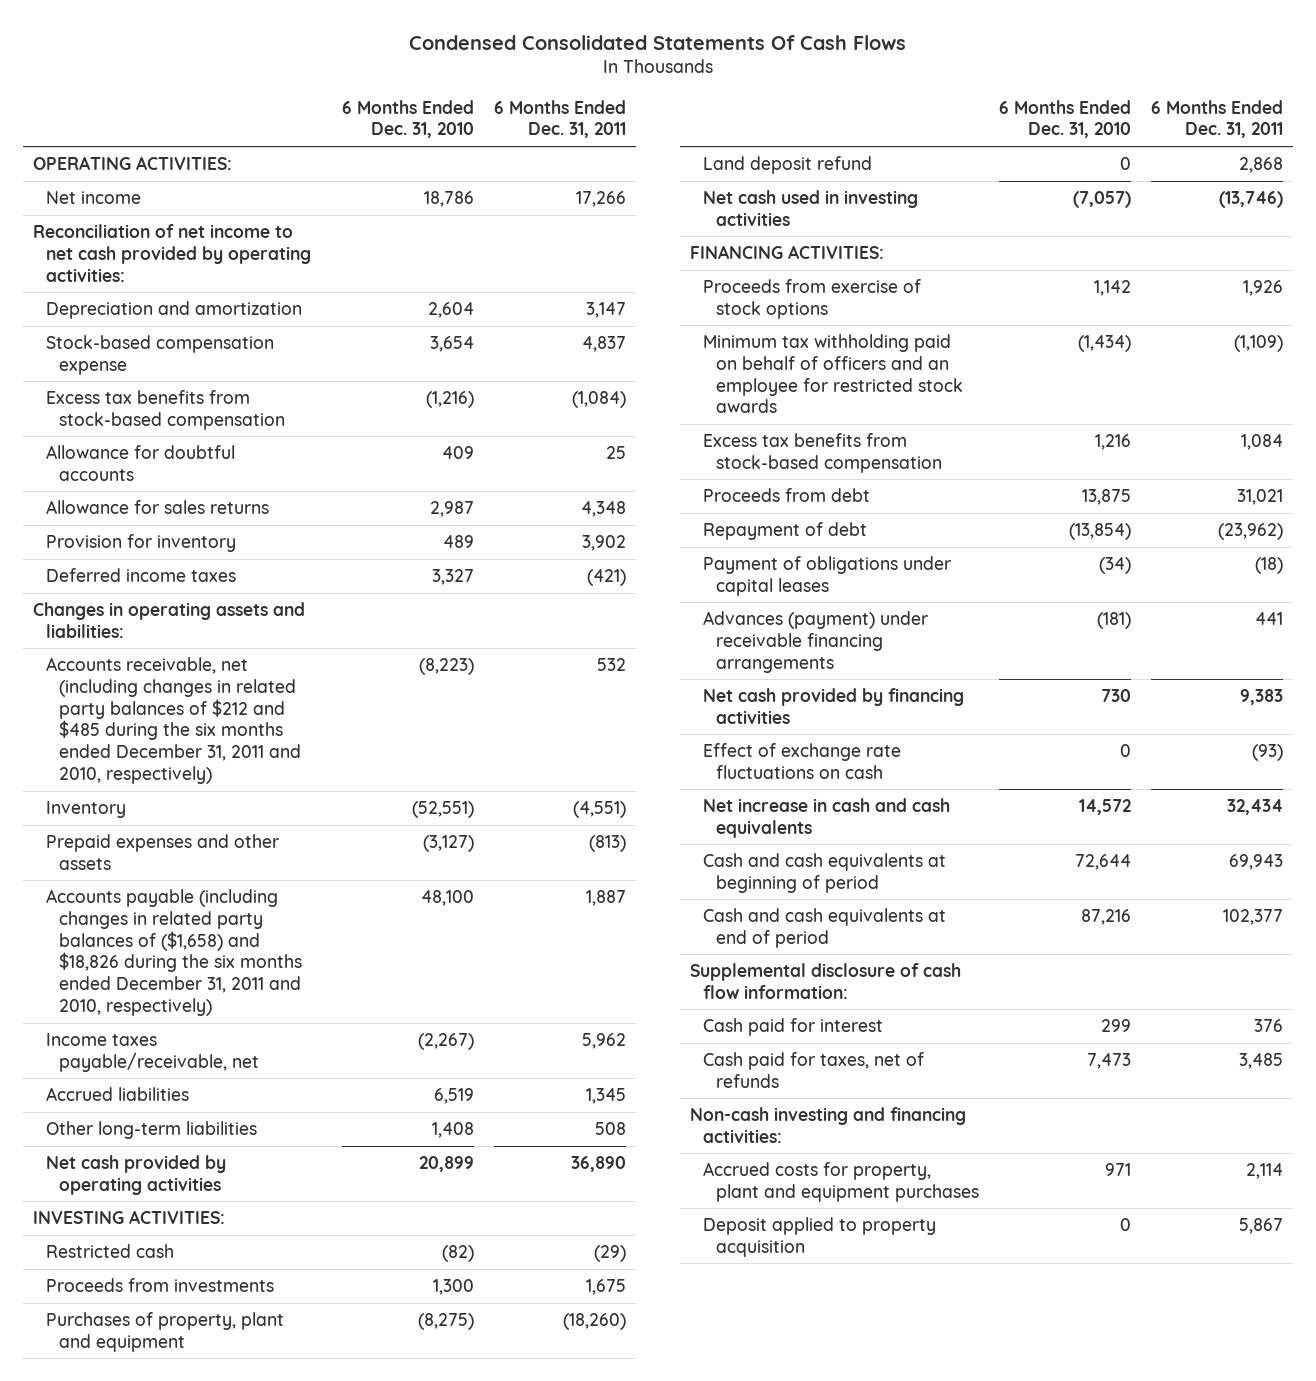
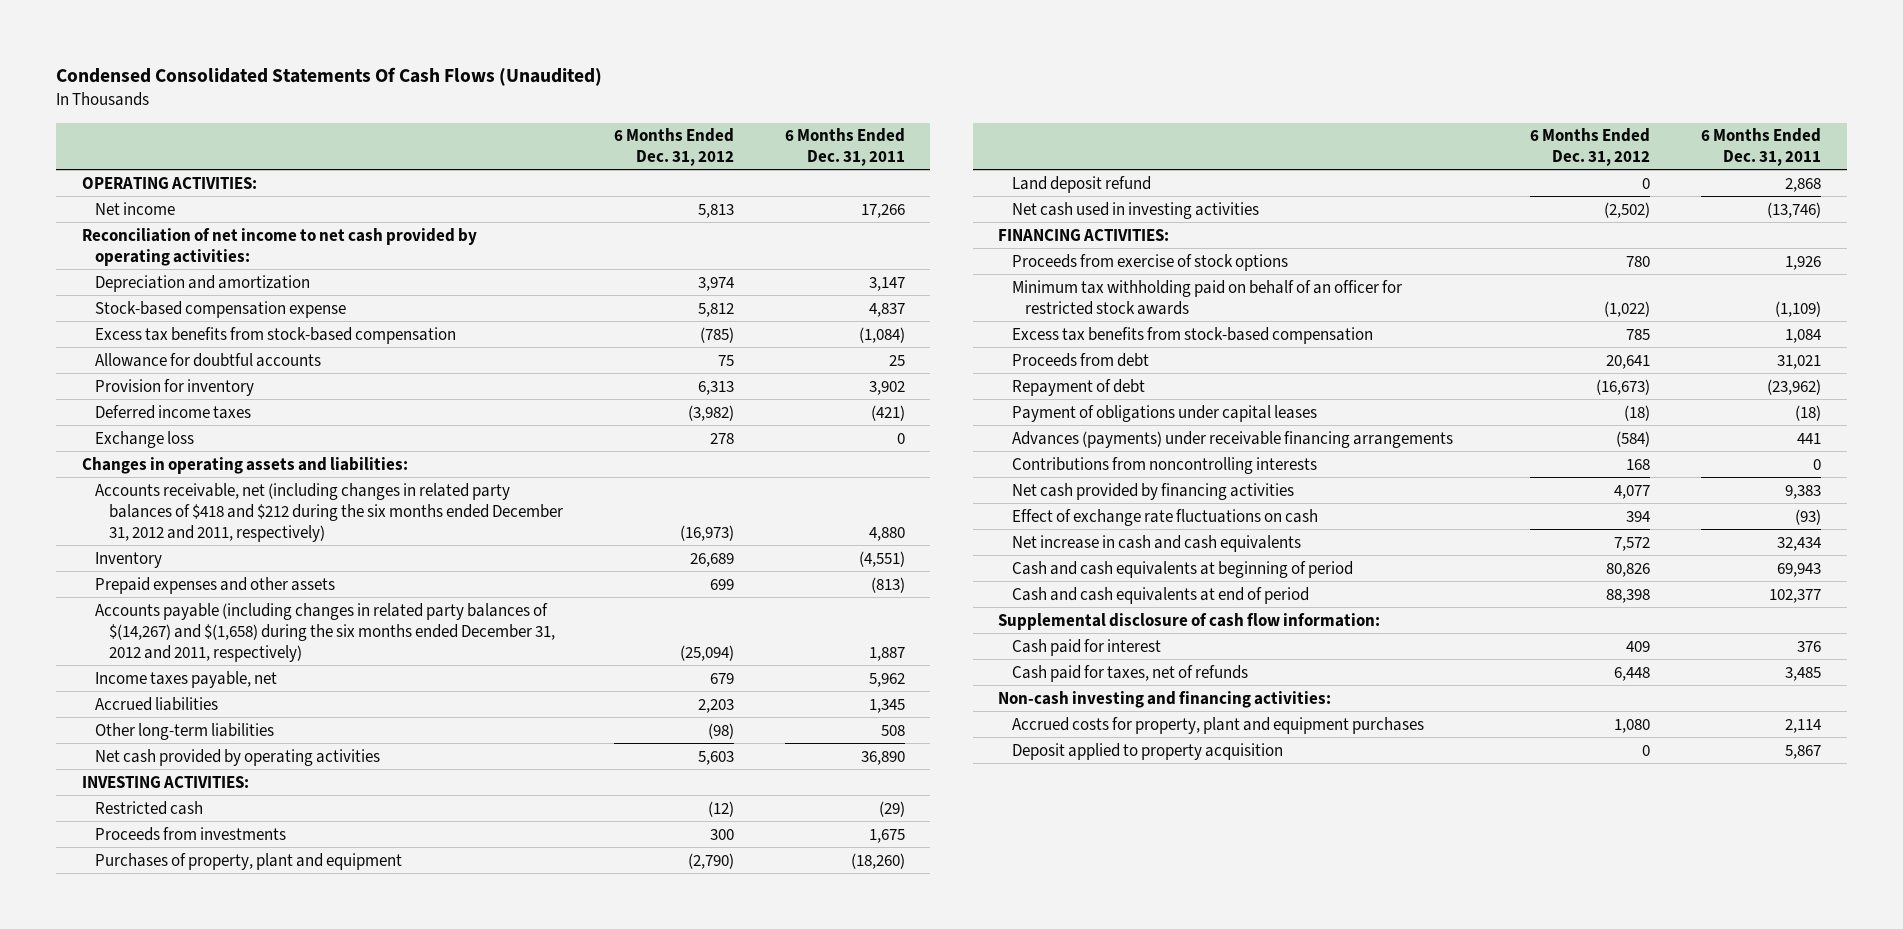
[409,34,907,50] Condensed Consolidated Statements Of Cash Flows -> [56,67,603,87] Condensed Consolidated Statements Of Cash Flows (Unaudited)
[342,99,475,139] 6 Months Ended Dec. 31, 2010 -> none
none -> [613,128,734,167] 6 Months Ended Dec. 31, 2012
[46,499,270,514] Allowance for sales returns -> none
none -> [95,430,195,448] Exchange loss
[46,656,302,785] Accounts receivable, net (including changes in related party balances of $212 and $485 during the six months ended December 31, 2011 and 2010, respectively) -> [95,482,563,542] Accounts receivable, net (including changes in related party balances of $418 and $212 during the six months ended December 31, 2012 and 2011, respectively)
[597,657,627,671] 532 -> [868,526,905,541] 4,880
[46,888,303,1017] Accounts payable (including changes in related party balances of ($1,658) and $18,826 during the six months ended December 31, 2011 and 2010, respectively) -> [95,602,555,662] Accounts payable (including changes in related party balances of $(14,267) and $(1,658) during the six months ended December 31, 2012 and 2011, respectively)
[46,1032,260,1072] Income taxes payable/receivable, net -> [95,670,278,688] Income taxes payable, net
[702,333,964,414] Minimum tax withholding paid on behalf of officers and an employee for restricted stock awards -> [1011,279,1402,315] Minimum tax withholding paid on behalf of an officer for restricted stock awards
[702,610,928,673] Advances (payment) under receivable financing arrangements -> [1011,430,1453,448] Advances (payments) under receivable financing arrangements
none -> [1011,456,1317,474] Contributions from noncontrolling interests

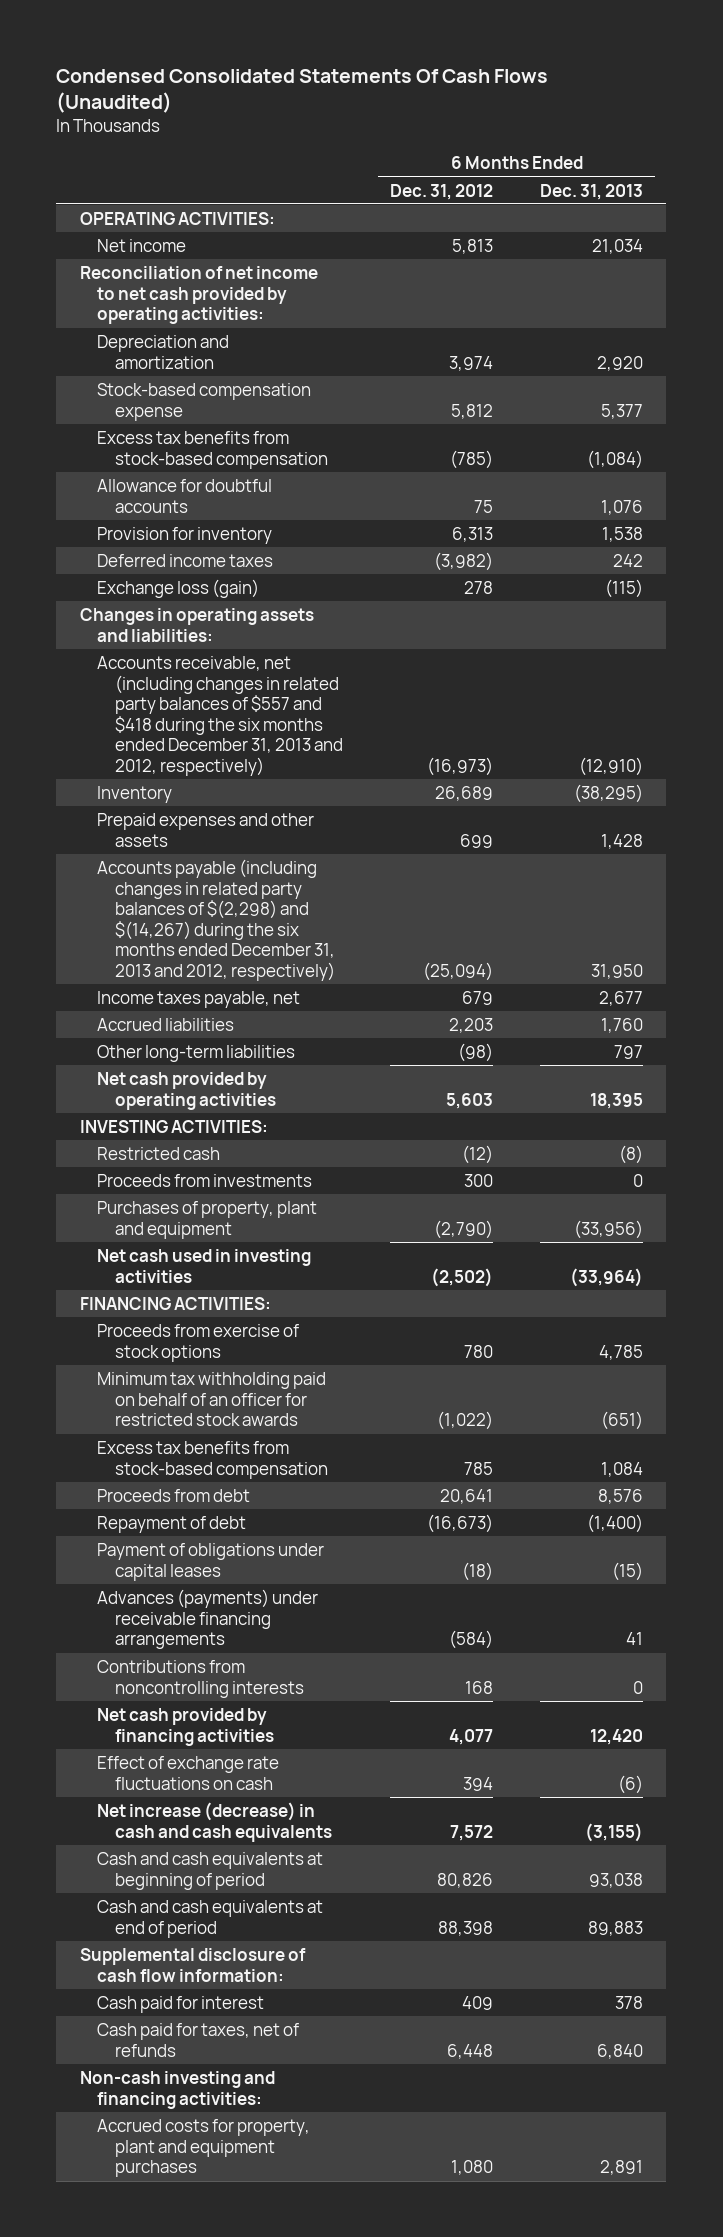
[784,128,905,167] 6 Months Ended Dec. 31, 2011 -> none
none -> [539,183,643,200] Dec. 31, 2013
[95,430,195,448] Exchange loss -> [97,578,260,598] Exchange loss (gain)
[95,482,563,542] Accounts receivable, net (including changes in related party balances of $418 and $212 during the six months ended December 31, 2012 and 2011, respectively) -> [97,655,344,777] Accounts receivable, net (including changes in related party balances of $557 and $418 during the six months ended December 31, 2013 and 2012, respectively)
[95,602,555,662] Accounts payable (including changes in related party balances of $(14,267) and $(1,658) during the six months ended December 31, 2012 and 2011, respectively) -> [97,858,336,982] Accounts payable (including changes in related party balances of $(2,298) and $(14,267) during the six months ended December 31, 2013 and 2012, respectively)
[1011,175,1151,193] Land deposit refund -> none
[1011,534,1301,552] Net increase in cash and cash equivalents -> [97,1801,333,1842] Net increase (decrease) in cash and cash equivalents
[1011,742,1283,760] Deposit applied to property acquisition -> none

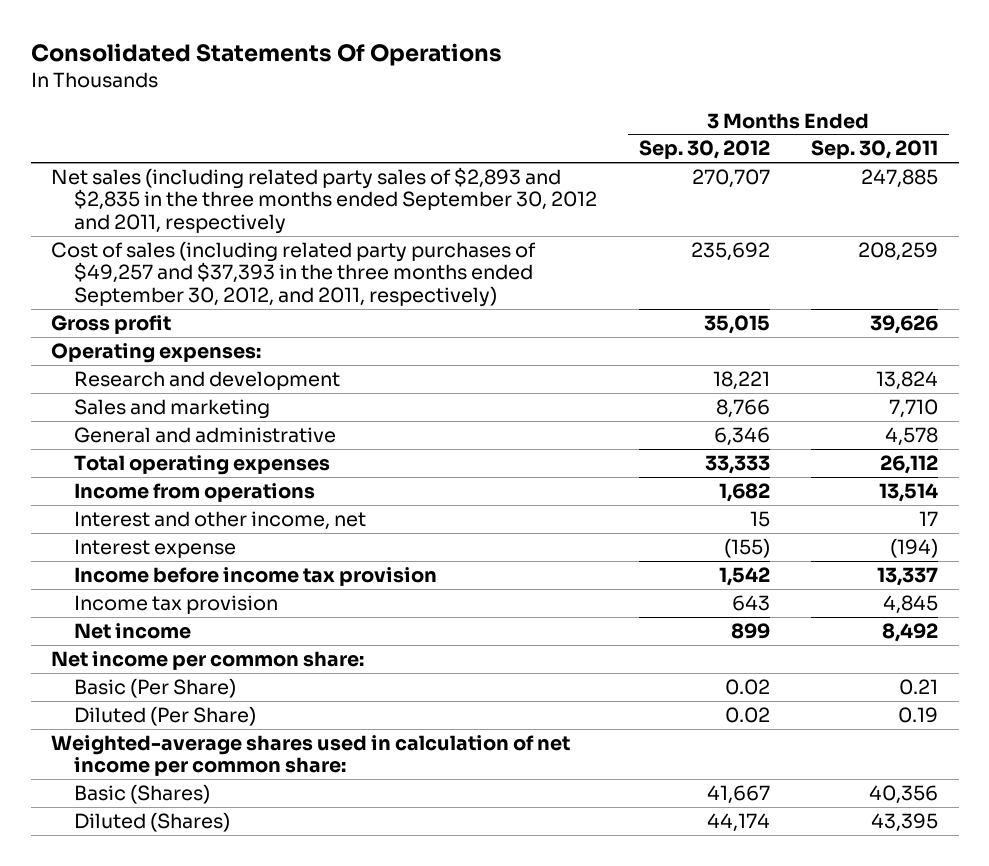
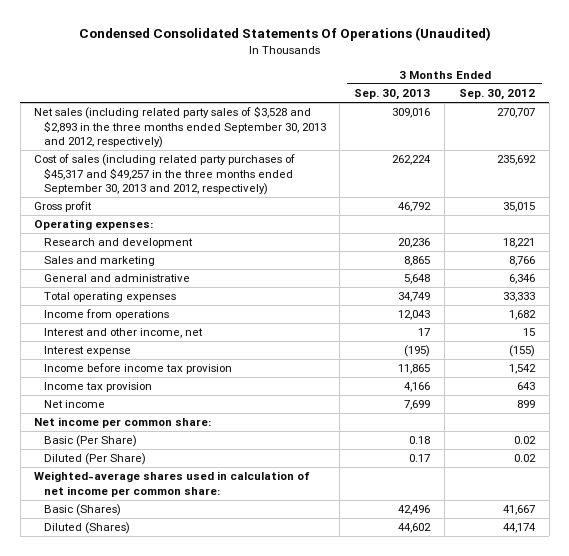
[30,42,502,66] Consolidated Statements Of Operations -> [78,27,491,42] Condensed Consolidated Statements Of Operations (Unaudited)
[811,140,939,160] Sep. 30, 2011 -> none
none -> [354,89,431,101] Sep. 30, 2013
[51,166,598,234] Net sales (including related party sales of $2,893 and $2,835 in the three months ended September 30, 2012 and 2011, respectively -> [34,106,326,148] Net sales (including related party sales of $3,528 and $2,893 in the three months ended September 30, 2013 and 2012, respectively)
[51,240,537,307] Cost of sales (including related party purchases of $49,257 and $37,393 in the three months ended September 30, 2012, and 2011, respectively) -> [34,154,296,195] Cost of sales (including related party purchases of $45,317 and $49,257 in the three months ended September 30, 2013 and 2012, respectively)

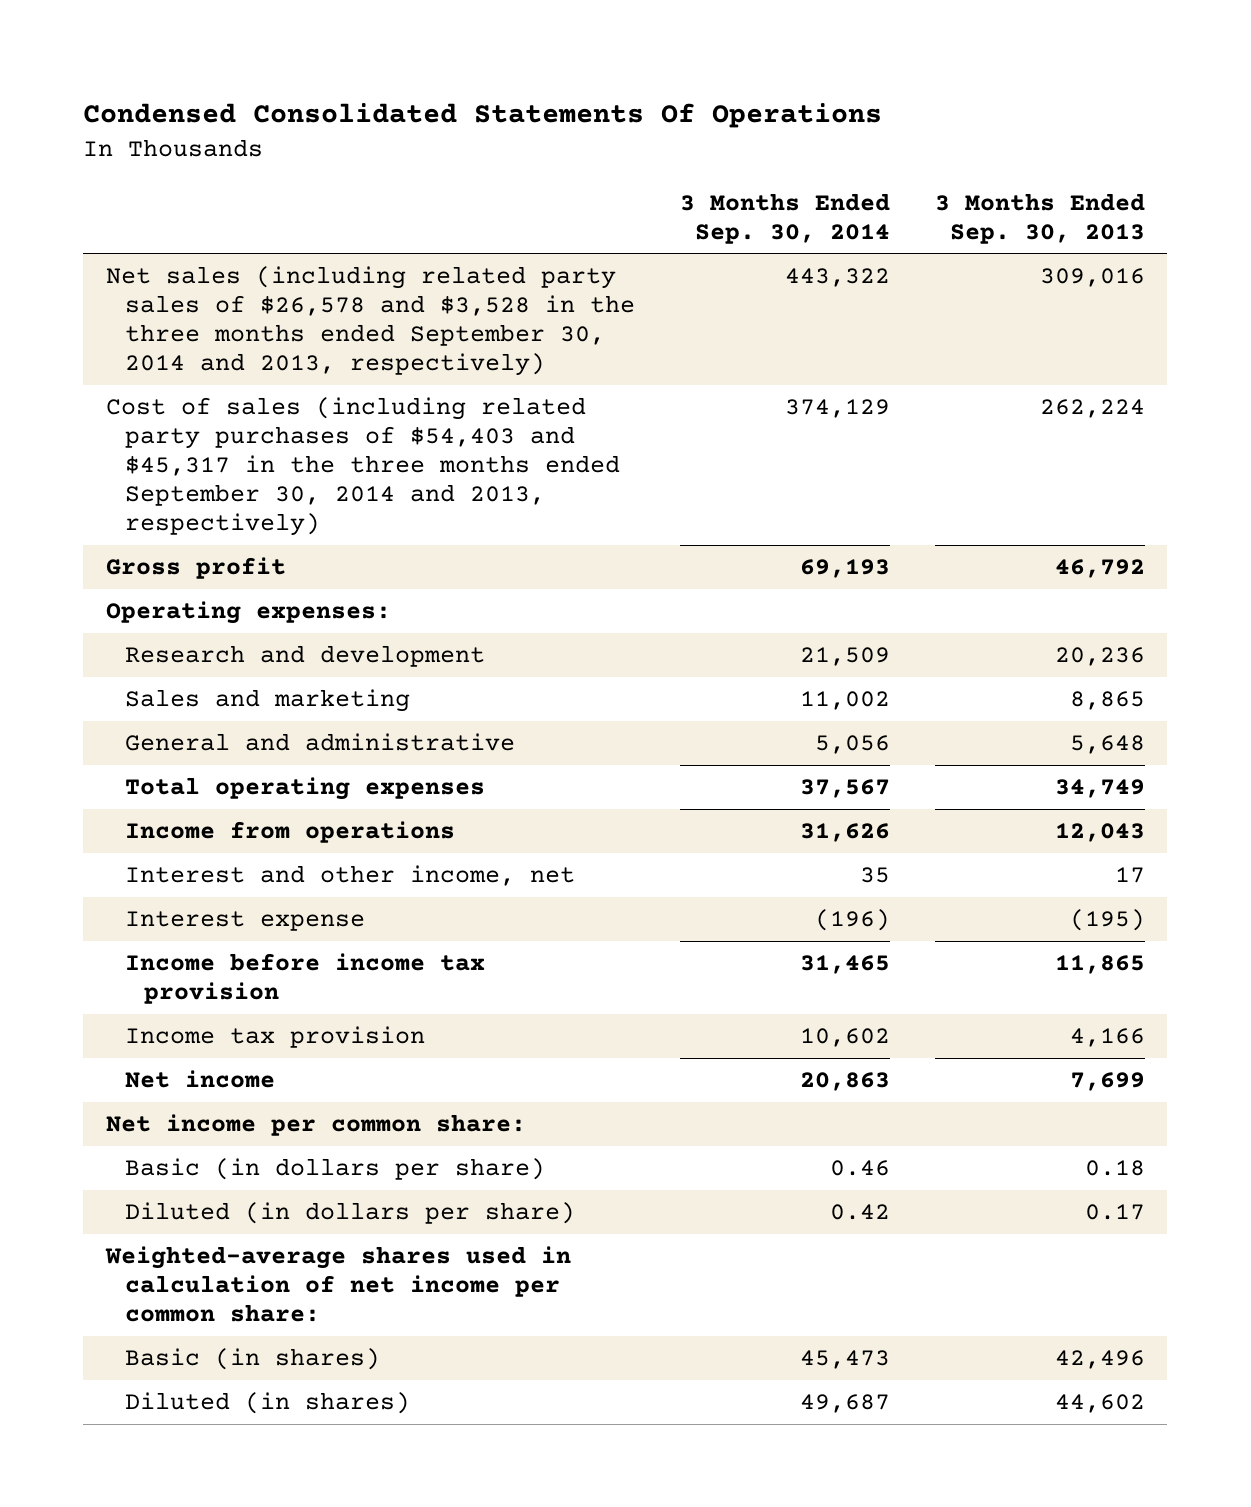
[78,27,491,42] Condensed Consolidated Statements Of Operations (Unaudited) -> [83,103,883,129] Condensed Consolidated Statements Of Operations
[459,89,536,101] Sep. 30, 2012 -> none
none -> [679,192,890,244] 3 Months Ended Sep. 30, 2014
[34,106,326,148] Net sales (including related party sales of $3,528 and $2,893 in the three months ended September 30, 2013 and 2012, respectively) -> [105,266,635,377] Net sales (including related party sales of $26,578 and $3,528 in the three months ended September 30, 2014 and 2013, respectively)
[34,154,296,195] Cost of sales (including related party purchases of $45,317 and $49,257 in the three months ended September 30, 2013 and 2012, respectively) -> [105,397,620,537] Cost of sales (including related party purchases of $54,403 and $45,317 in the three months ended September 30, 2014 and 2013, respectively)
[43,435,137,448] Basic (Per Share) -> [124,1158,545,1181] Basic (in dollars per share)
[43,453,146,466] Diluted (Per Share) -> [124,1202,575,1225] Diluted (in dollars per share)
[43,504,121,517] Basic (Shares) -> [124,1348,380,1371] Basic (in shares)
[43,522,130,535] Diluted (Shares) -> [124,1392,410,1415] Diluted (in shares)

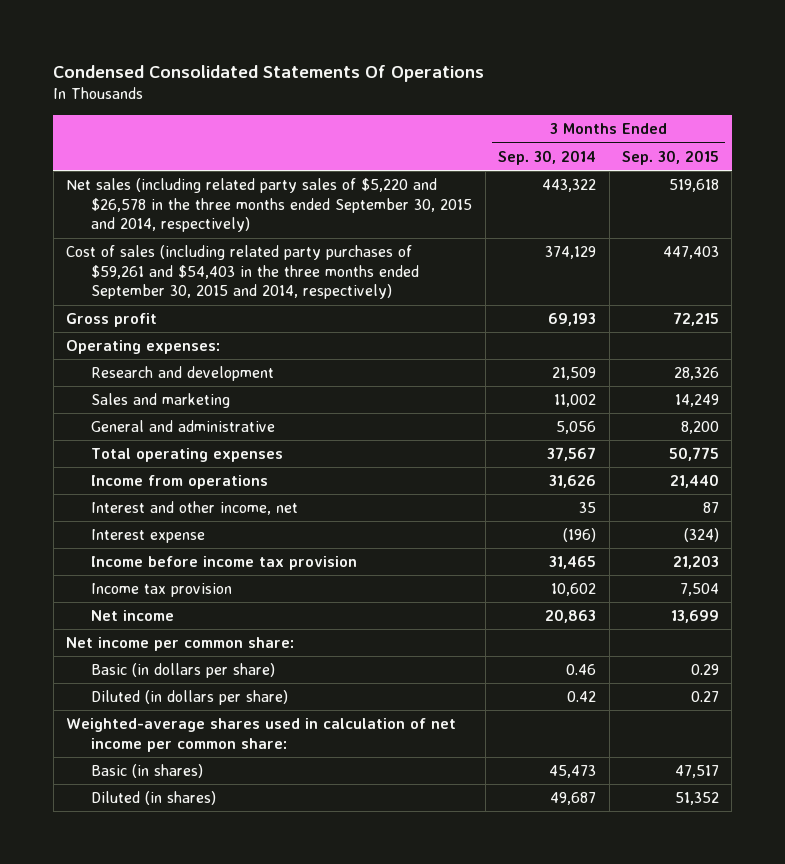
[934,192,1145,244] 3 Months Ended Sep. 30, 2013 -> none
none -> [621,149,719,165] Sep. 30, 2015
[105,266,635,377] Net sales (including related party sales of $26,578 and $3,528 in the three months ended September 30, 2014 and 2013, respectively) -> [66,178,473,233] Net sales (including related party sales of $5,220 and $26,578 in the three months ended September 30, 2015 and 2014, respectively)
[105,397,620,537] Cost of sales (including related party purchases of $54,403 and $45,317 in the three months ended September 30, 2014 and 2013, respectively) -> [66,245,420,300] Cost of sales (including related party purchases of $59,261 and $54,403 in the three months ended September 30, 2015 and 2014, respectively)

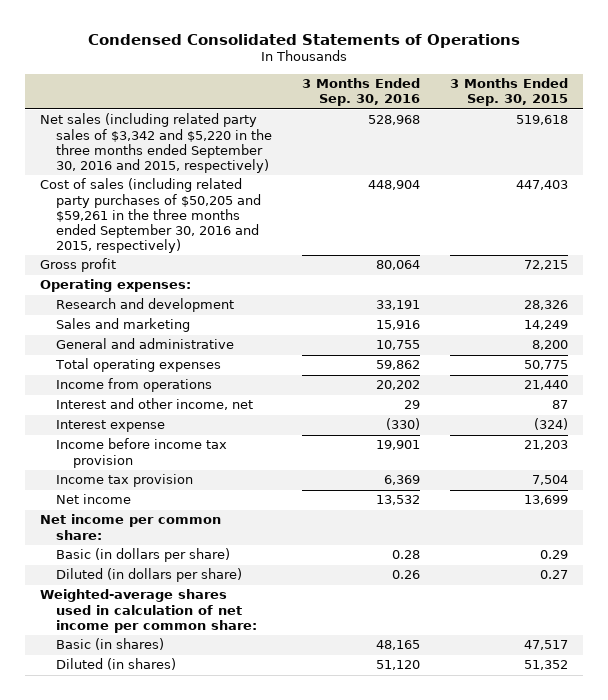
[53,65,485,83] Condensed Consolidated Statements Of Operations -> [87,33,520,48] Condensed Consolidated Statements of Operations
[498,149,597,165] Sep. 30, 2014 -> none
none -> [302,78,421,107] 3 Months Ended Sep. 30, 2016
[66,178,473,233] Net sales (including related party sales of $5,220 and $26,578 in the three months ended September 30, 2015 and 2014, respectively) -> [40,113,273,173] Net sales (including related party sales of $3,342 and $5,220 in the three months ended September 30, 2016 and 2015, respectively)
[66,245,420,300] Cost of sales (including related party purchases of $59,261 and $54,403 in the three months ended September 30, 2015 and 2014, respectively) -> [40,178,262,254] Cost of sales (including related party purchases of $50,205 and $59,261 in the three months ended September 30, 2016 and 2015, respectively)

